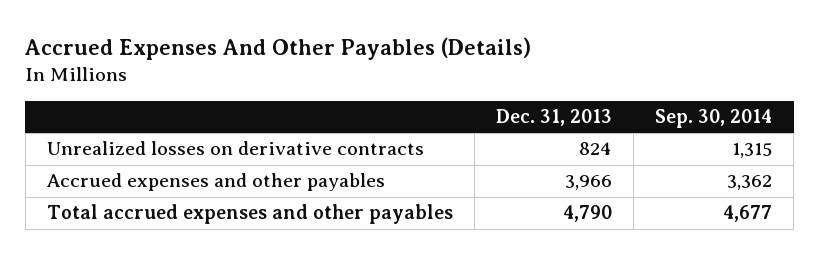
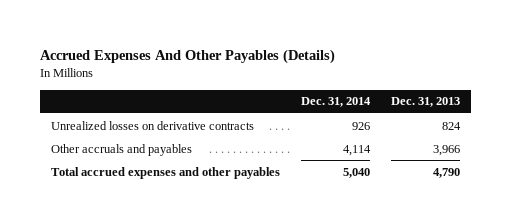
[655,109,773,129] Sep. 30, 2014 -> none
none -> [301,97,372,108] Dec. 31, 2014
[46,173,385,192] Accrued expenses and other payables -> [50,143,192,156] Other accruals and payables

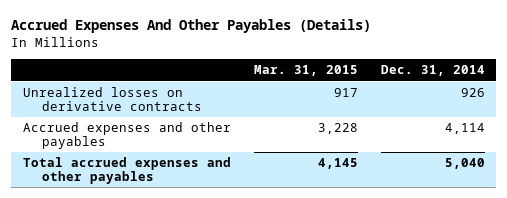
[391,97,461,108] Dec. 31, 2013 -> none
none -> [253,65,358,77] Mar. 31, 2015
[50,143,192,156] Other accruals and payables -> [22,122,231,150] Accrued expenses and other payables

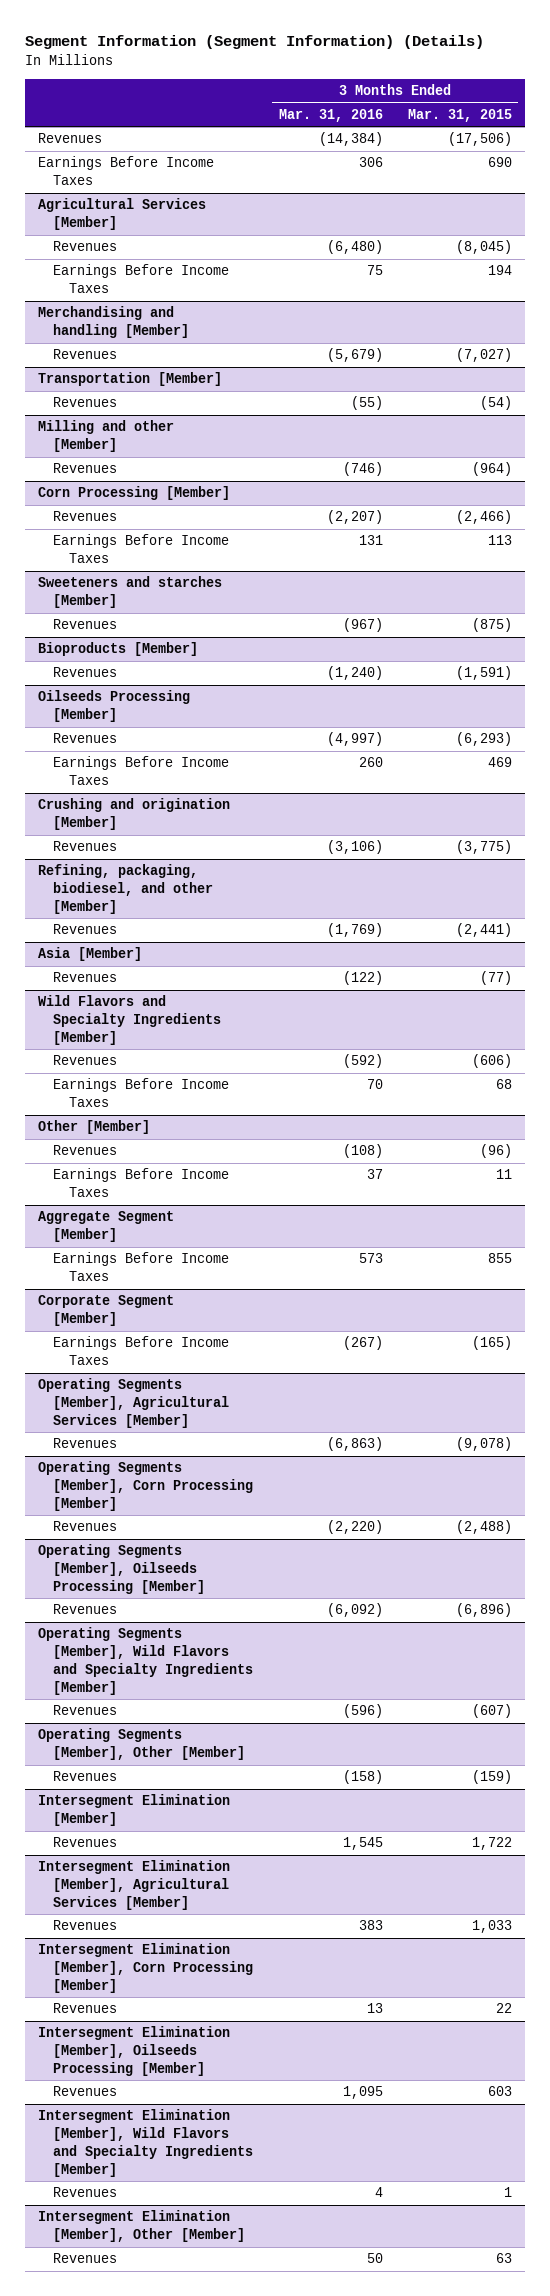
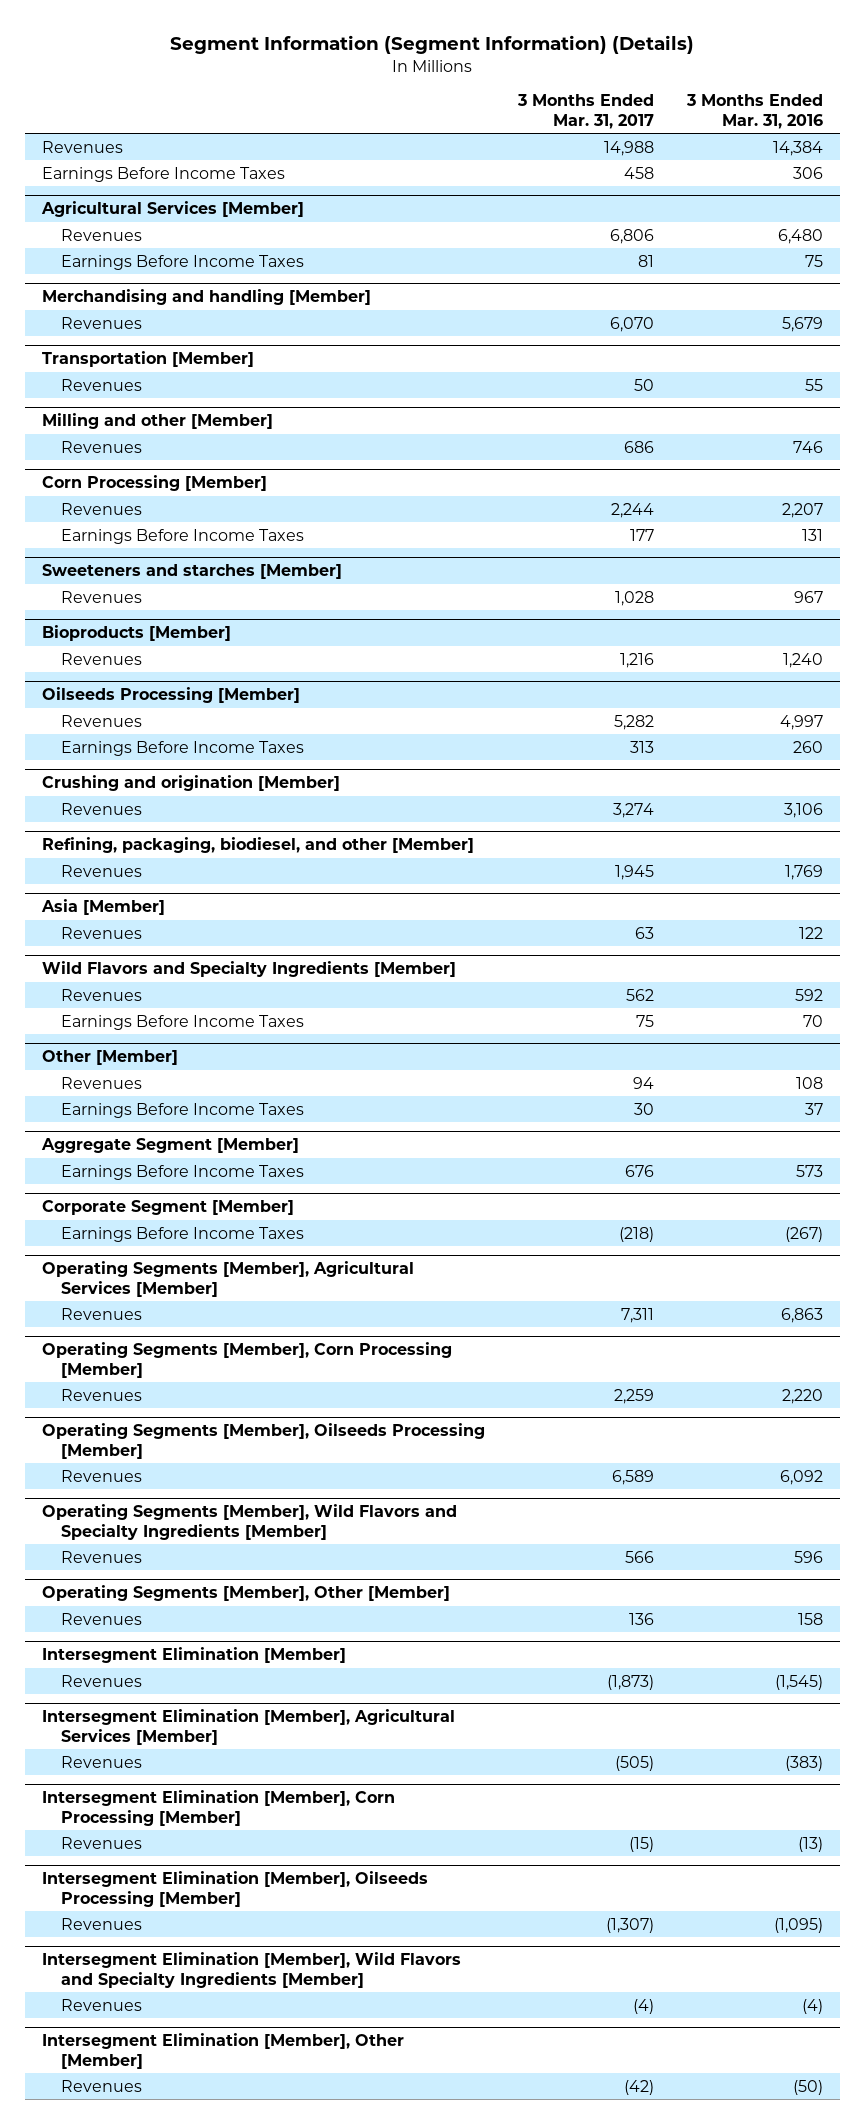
[407,108,512,122] Mar. 31, 2015 -> none
none -> [516,94,654,129] 3 Months Ended Mar. 31, 2017
[318,132,383,147] (14,384) -> [773,140,824,156] 14,384
[326,240,383,255] (6,480) -> [778,228,824,244] 6,480
[326,348,383,363] (5,679) -> [782,316,824,332] 5,679
[350,396,383,411] (55) -> [805,378,824,391] 55
[342,462,383,477] (746) -> [793,440,824,453] 746
[326,510,383,525] (2,207) -> [782,502,824,518] 2,207
[342,618,383,633] (967) -> [794,590,824,603] 967
[326,666,383,681] (1,240) -> [783,652,824,668] 1,240
[326,732,383,747] (4,997) -> [780,714,824,730] 4,997
[326,840,383,855] (3,106) -> [784,802,824,818] 3,106
[326,923,383,938] (1,769) -> [785,864,824,880] 1,769
[342,971,383,986] (122) -> [799,926,824,939] 122
[342,1054,383,1069] (592) -> [795,988,824,1001] 592
[342,1144,383,1159] (108) -> [796,1076,824,1089] 108
[326,1437,383,1452] (6,863) -> [781,1307,824,1323] 6,863
[326,1520,383,1535] (2,220) -> [782,1388,824,1404] 2,220
[326,1603,383,1618] (6,092) -> [780,1469,824,1485] 6,092
[342,1704,383,1719] (596) -> [794,1550,824,1563] 596
[342,1770,383,1785] (158) -> [798,1612,824,1625] 158
[342,1837,383,1851] 1,545 -> [775,1674,824,1690] (1,545)
[358,1920,383,1931] 383 -> [785,1755,824,1771] (383)
[366,2003,383,2014] 13 -> [798,1836,824,1852] (13)
[342,2086,383,2100] 1,095 -> [774,1917,824,1933] (1,095)
[374,2187,383,2198] 4 -> [802,1998,824,2014] (4)
[366,2253,383,2264] 50 -> [793,2079,824,2095] (50)

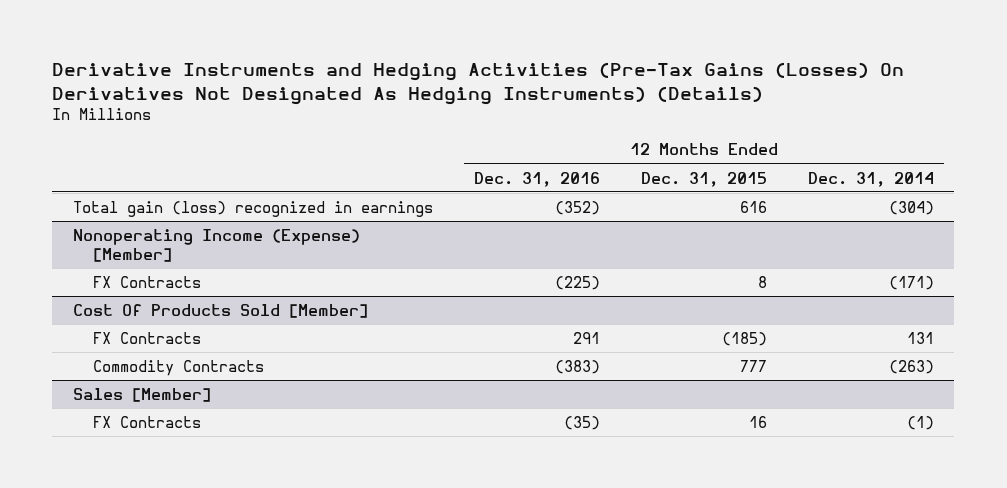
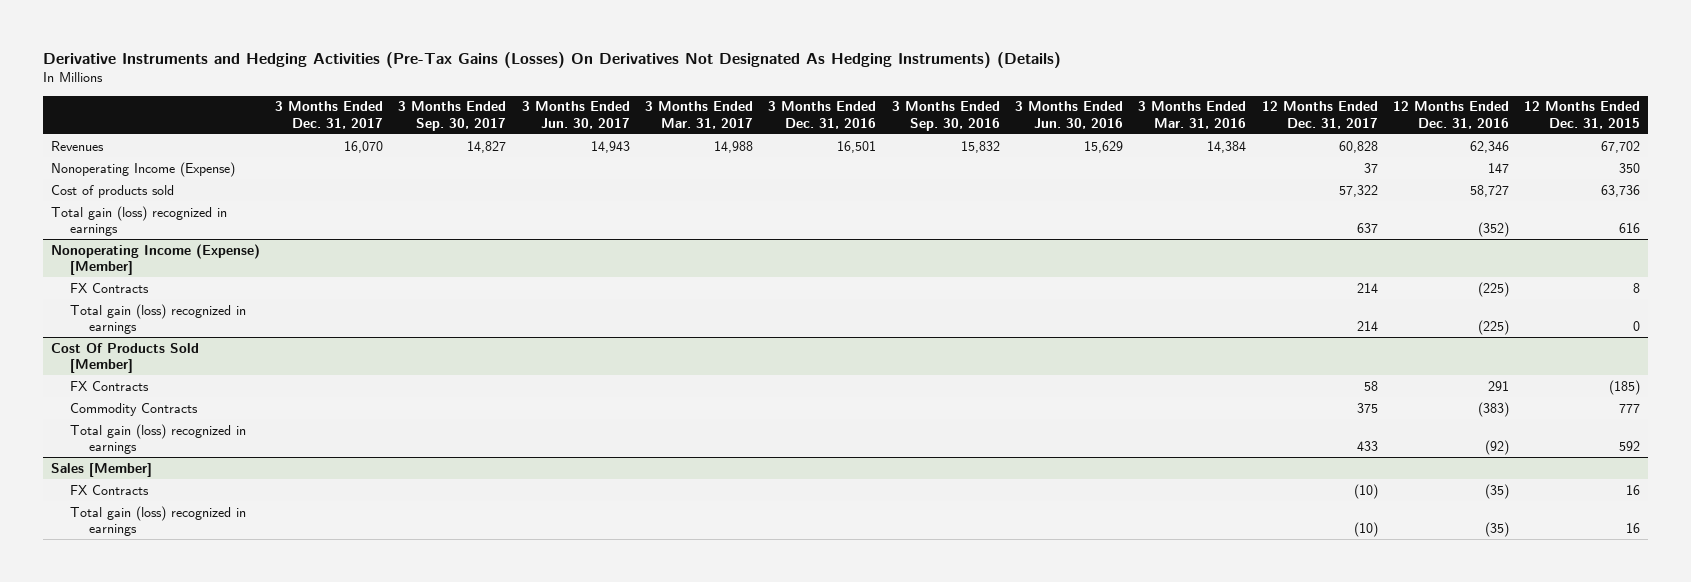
[807,171,934,187] Dec. 31, 2014 -> none
none -> [275,101,384,129] 3 Months Ended Dec. 31, 2017
none -> [398,101,507,131] 3 Months Ended Sep. 30, 2017
none -> [521,101,630,129] 3 Months Ended Jun. 30, 2017
none -> [645,101,754,129] 3 Months Ended Mar. 31, 2017
none -> [768,101,877,129] 3 Months Ended Dec. 31, 2016
none -> [891,101,1000,131] 3 Months Ended Sep. 30, 2016
none -> [1015,101,1124,129] 3 Months Ended Jun. 30, 2016
none -> [1138,101,1247,129] 3 Months Ended Mar. 31, 2016
none -> [1261,101,1378,129] 12 Months Ended Dec. 31, 2017
none -> [50,140,104,151] Revenues
none -> [50,161,235,177] Nonoperating Income (Expense)
none -> [50,184,174,198] Cost of products sold
none -> [69,303,246,335] Total gain (loss) recognized in earnings
none -> [69,423,246,455] Total gain (loss) recognized in earnings
none -> [69,505,246,537] Total gain (loss) recognized in earnings

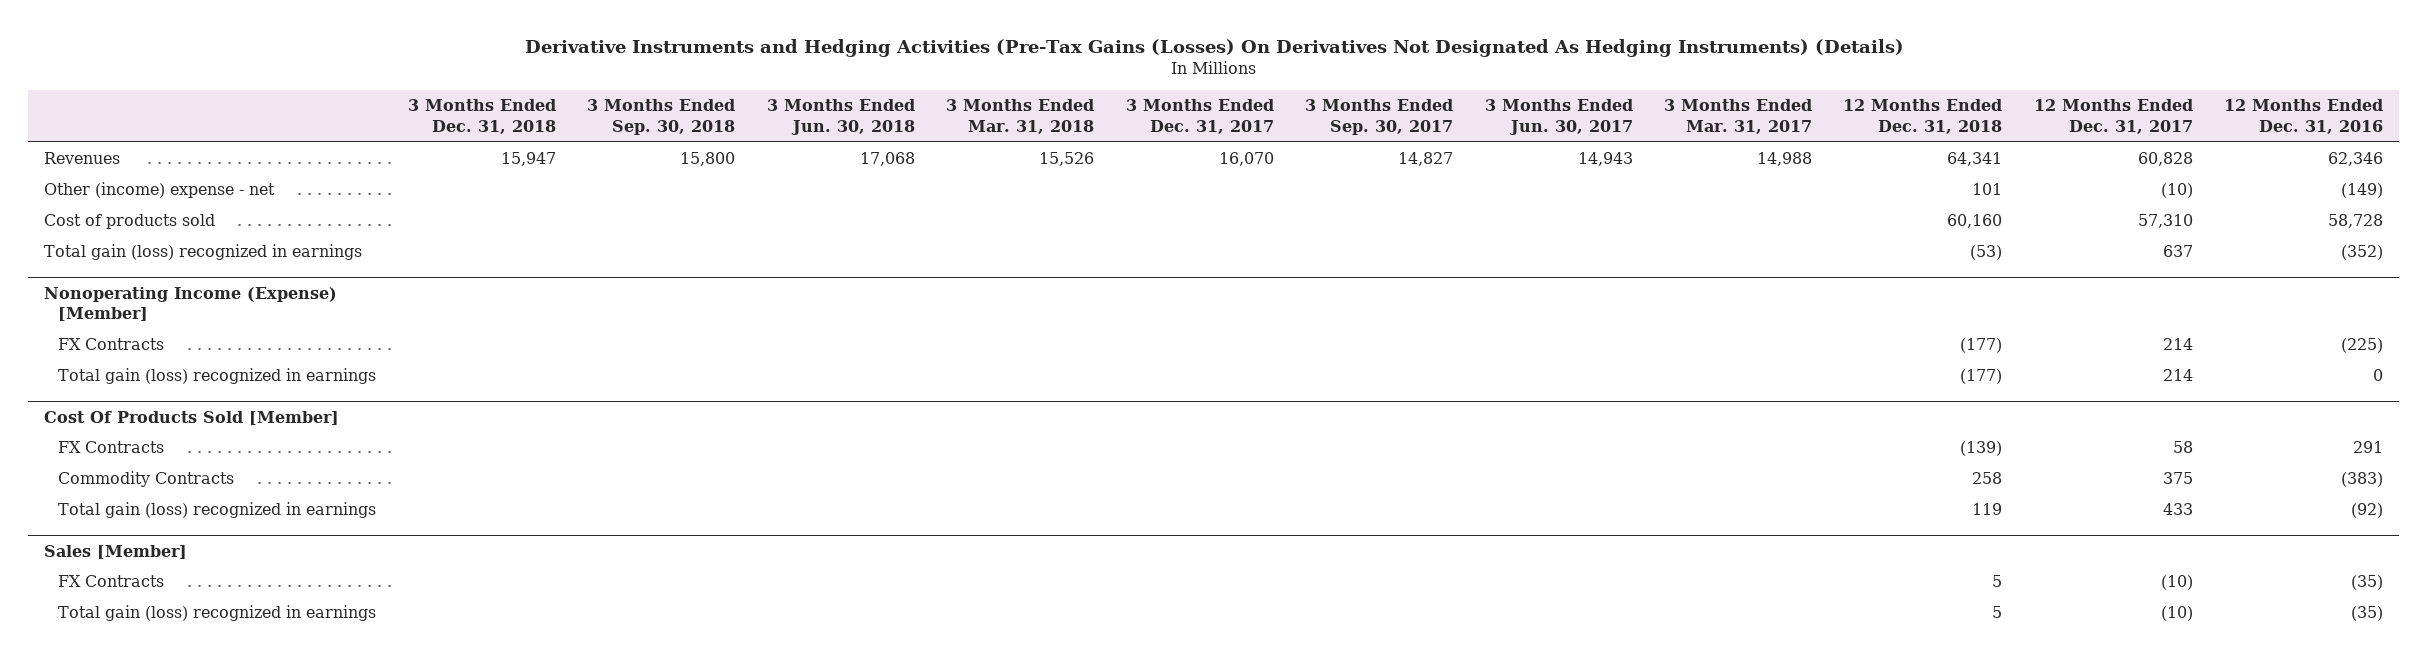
[768,101,877,129] 3 Months Ended Dec. 31, 2016 -> none
[891,101,1000,131] 3 Months Ended Sep. 30, 2016 -> none
[1015,101,1124,129] 3 Months Ended Jun. 30, 2016 -> none
[1138,101,1247,129] 3 Months Ended Mar. 31, 2016 -> none
[1524,101,1641,129] 12 Months Ended Dec. 31, 2015 -> none
none -> [407,99,556,134] 3 Months Ended Dec. 31, 2018
none -> [587,99,736,135] 3 Months Ended Sep. 30, 2018
none -> [766,99,915,135] 3 Months Ended Jun. 30, 2018
none -> [946,99,1095,134] 3 Months Ended Mar. 31, 2018
none -> [1843,99,2003,134] 12 Months Ended Dec. 31, 2018
[50,161,235,177] Nonoperating Income (Expense) -> [43,182,275,199] Other (income) expense - net
[1363,162,1378,173] 37 -> [2160,183,2193,199] (10)
[1488,162,1510,173] 147 -> [2341,183,2384,199] (149)
[1338,184,1378,197] 57,322 -> [2137,214,2193,229] 57,310
[1470,184,1510,197] 58,727 -> [2328,214,2384,229] 58,728
[1478,320,1510,336] (225) -> [2373,369,2384,382] 0

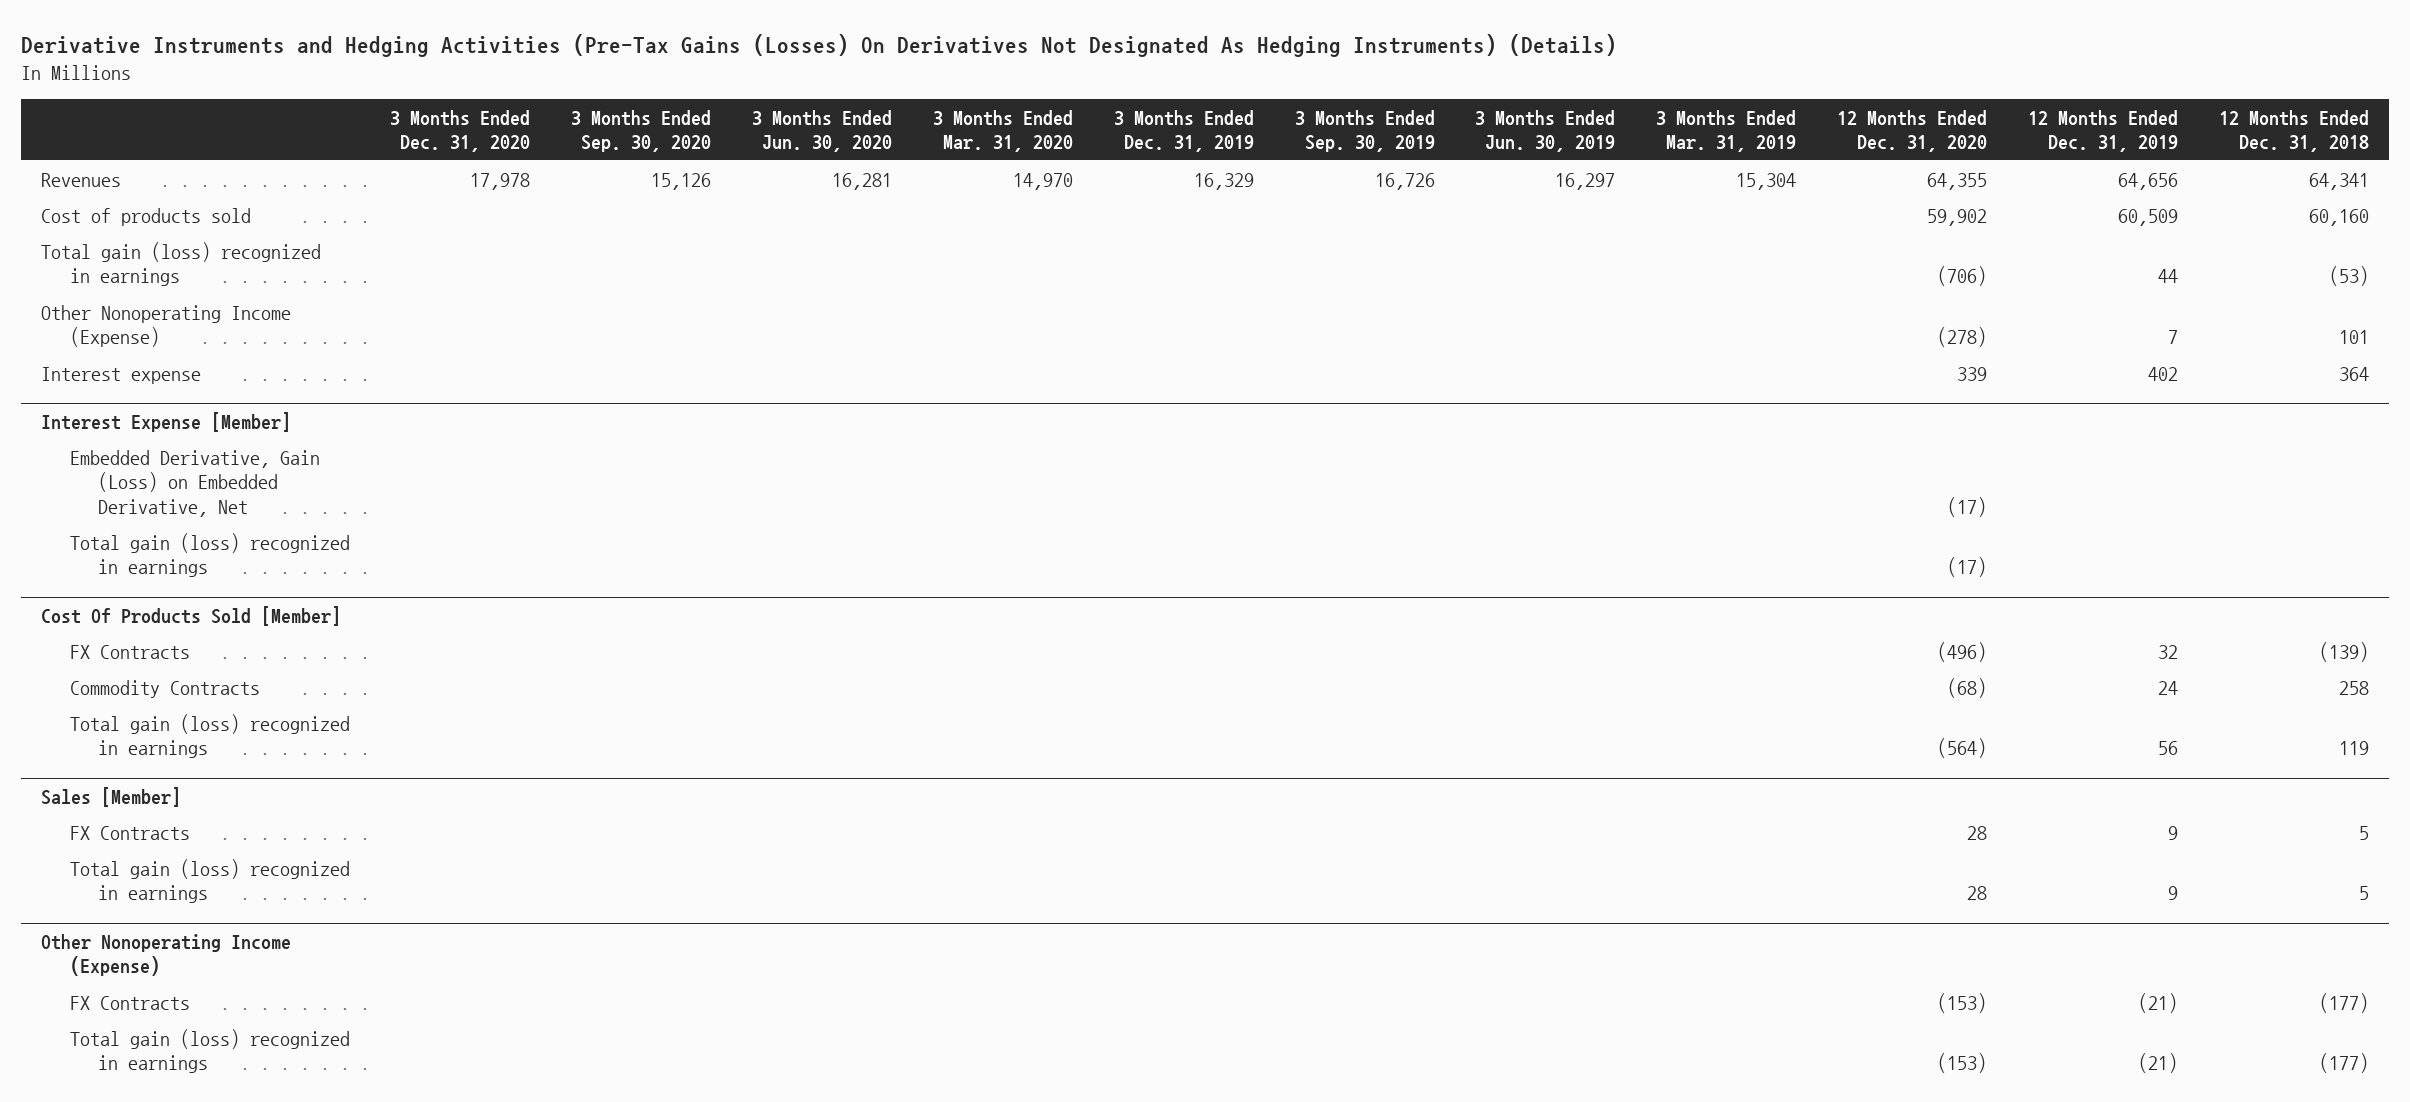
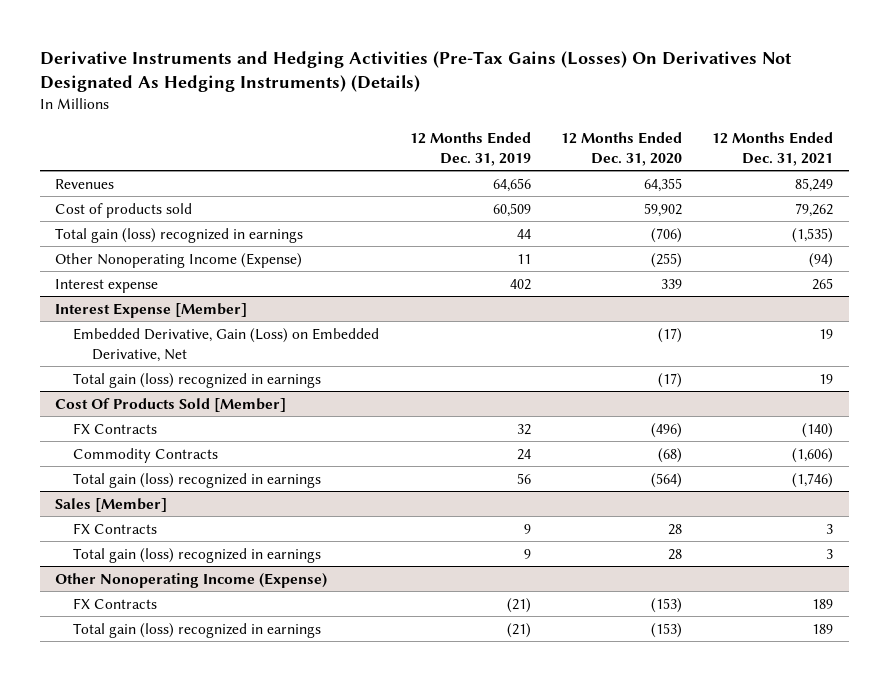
[390,109,531,153] 3 Months Ended Dec. 31, 2020 -> none
[571,109,712,153] 3 Months Ended Sep. 30, 2020 -> none
[752,109,893,153] 3 Months Ended Jun. 30, 2020 -> none
[932,109,1073,153] 3 Months Ended Mar. 31, 2020 -> none
[1113,109,1254,153] 3 Months Ended Dec. 31, 2019 -> none
[1294,109,1435,153] 3 Months Ended Sep. 30, 2019 -> none
[1475,109,1616,153] 3 Months Ended Jun. 30, 2019 -> none
[1656,109,1797,153] 3 Months Ended Mar. 31, 2019 -> none
[2218,109,2369,153] 12 Months Ended Dec. 31, 2018 -> none
none -> [712,131,834,166] 12 Months Ended Dec. 31, 2021
[1937,327,1988,348] (278) -> [651,252,683,268] (255)
[2167,330,2178,345] 7 -> [516,253,531,264] 11

